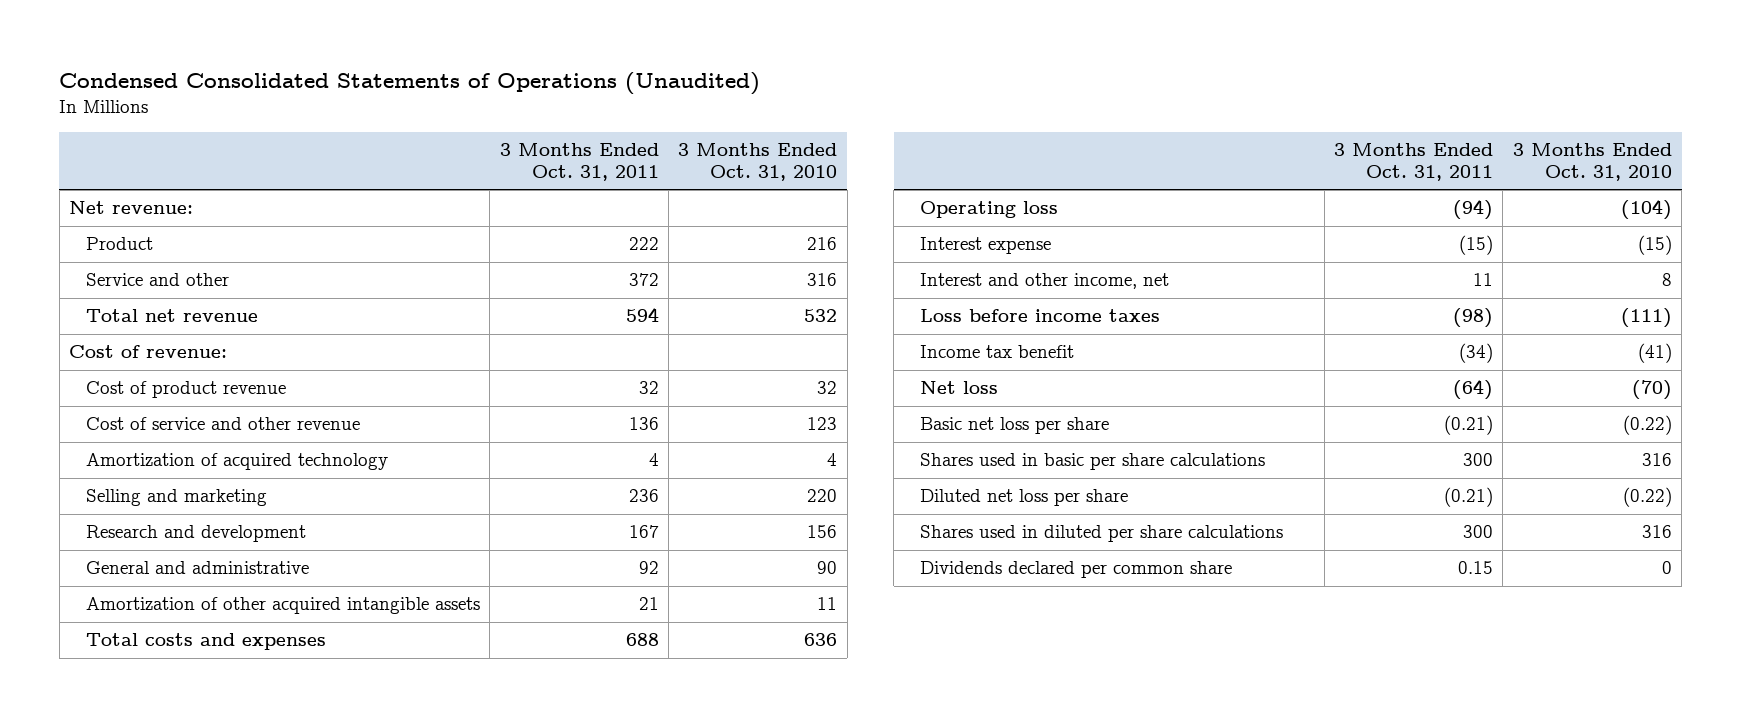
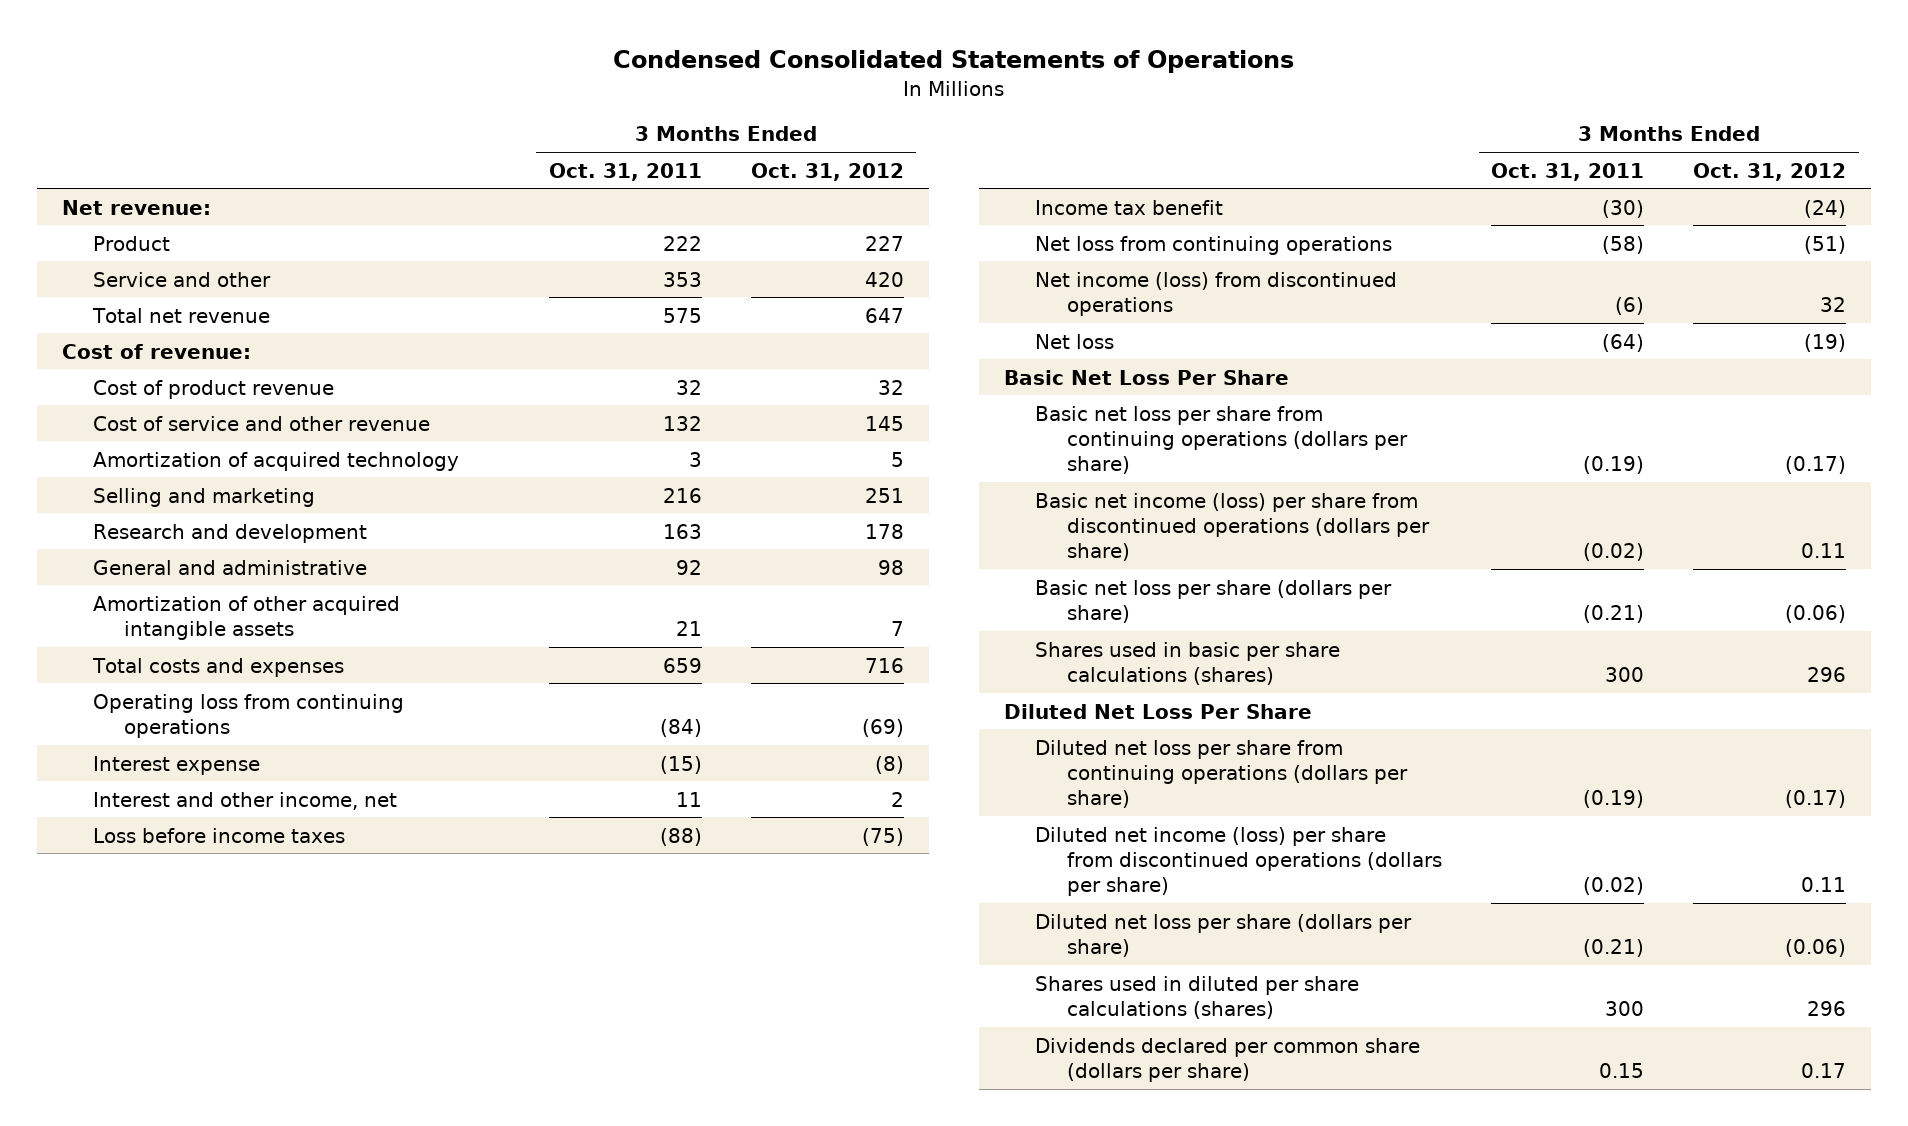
[59,72,761,96] Condensed Consolidated Statements of Operations (Unaudited) -> [612,50,1294,74] Condensed Consolidated Statements of Operations
[678,143,838,181] 3 Months Ended Oct. 31, 2010 -> none
none -> [751,162,905,181] Oct. 31, 2012
[628,273,659,287] 372 -> [662,271,702,287] 353
[625,307,659,323] 594 -> [662,307,702,323] 575
[628,417,659,431] 136 -> [662,415,702,431] 132
[648,453,659,467] 4 -> [688,451,702,467] 3
[628,489,659,503] 236 -> [662,487,702,503] 216
[628,525,659,539] 167 -> [662,523,702,539] 163
[625,633,659,647] 688 -> [662,657,702,673] 659
[920,201,1059,219] Operating loss -> [93,693,405,738] Operating loss from continuing operations
[1453,199,1494,221] (94) -> [659,718,702,737] (84)
[1453,308,1494,329] (98) -> [659,827,702,846] (88)
[1459,343,1494,364] (34) -> [1601,199,1644,218] (30)
none -> [1035,235,1393,255] Net loss from continuing operations
none -> [1035,271,1398,316] Net income (loss) from discontinued operations
none -> [1003,369,1289,385] Basic Net Loss Per Share
none -> [1035,405,1408,475] Basic net loss per share from continuing operations (dollars per share)
none -> [1035,492,1430,562] Basic net income (loss) per share from discontinued operations (dollars per share)
[920,417,1110,435] Basic net loss per share -> [1035,579,1393,623] Basic net loss per share (dollars per share)
[920,453,1266,471] Shares used in basic per share calculations -> [1035,641,1341,685] Shares used in basic per share calculations (shares)
none -> [1003,703,1312,719] Diluted Net Loss Per Share
none -> [1035,739,1408,809] Diluted net loss per share from continuing operations (dollars per share)
none -> [1035,826,1442,897] Diluted net income (loss) per share from discontinued operations (dollars per share)
[920,489,1129,507] Diluted net loss per share -> [1035,913,1413,957] Diluted net loss per share (dollars per share)
[920,525,1284,543] Shares used in diluted per share calculations -> [1035,975,1360,1019] Shares used in diluted per share calculations (shares)
[920,561,1233,579] Dividends declared per common share -> [1035,1037,1421,1082] Dividends declared per common share (dollars per share)

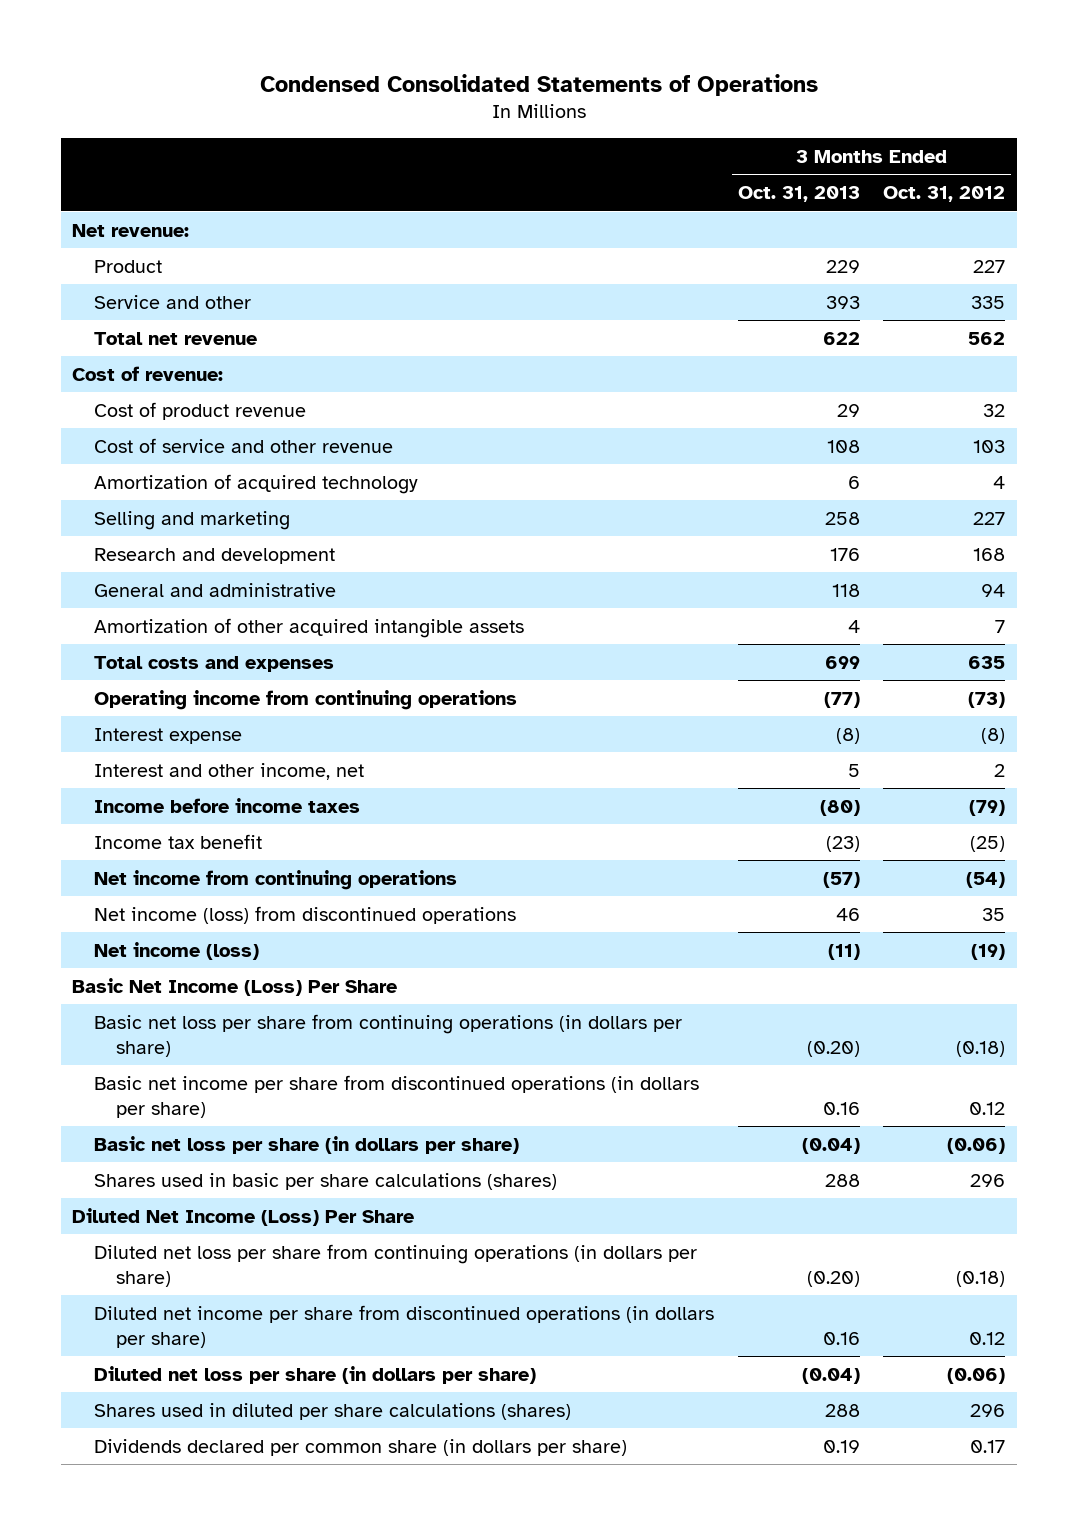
[548,162,702,181] Oct. 31, 2011 -> none
none -> [737,186,860,203] Oct. 31, 2013
[865,271,905,287] 420 -> [971,295,1006,309] 335
[865,307,905,323] 647 -> [968,331,1006,345] 562
[865,415,905,431] 145 -> [973,439,1006,453] 103
[891,451,905,467] 5 -> [993,475,1006,489] 4
[865,487,905,503] 251 -> [973,511,1006,525] 227
[865,523,905,539] 178 -> [973,547,1006,561] 168
[878,559,905,575] 98 -> [981,583,1006,597] 94
[865,657,905,673] 716 -> [968,655,1006,669] 635
[93,693,405,738] Operating loss from continuing operations -> [94,689,518,710] Operating income from continuing operations
[862,718,905,737] (69) -> [968,691,1006,708] (73)
[93,827,346,843] Loss before income taxes -> [94,797,361,813] Income before income taxes
[862,827,905,846] (75) -> [969,799,1006,816] (79)
[1804,199,1847,218] (24) -> [970,835,1006,852] (25)
[1035,235,1393,255] Net loss from continuing operations -> [94,869,458,890] Net income from continuing operations
[1804,235,1847,254] (51) -> [966,871,1006,888] (54)
[1820,296,1847,312] 32 -> [982,907,1006,921] 35
[1035,333,1115,349] Net loss -> [94,941,260,960] Net income (loss)
[1003,369,1289,385] Basic Net Loss Per Share -> [72,977,398,996] Basic Net Income (Loss) Per Share
[1035,405,1408,475] Basic net loss per share from continuing operations (dollars per share) -> [94,1013,683,1057] Basic net loss per share from continuing operations (in dollars per share)
[1785,456,1847,475] (0.17) -> [956,1040,1006,1057] (0.18)
[1035,492,1430,562] Basic net income (loss) per share from discontinued operations (dollars per share) -> [94,1074,700,1118] Basic net income per share from discontinued operations (in dollars per share)
[1801,543,1847,559] 0.11 -> [969,1101,1006,1115] 0.12
[1035,579,1393,623] Basic net loss per share (dollars per share) -> [94,1135,520,1154] Basic net loss per share (in dollars per share)
[1003,703,1312,719] Diluted Net Loss Per Share -> [72,1207,415,1226] Diluted Net Income (Loss) Per Share
[1035,739,1408,809] Diluted net loss per share from continuing operations (dollars per share) -> [94,1243,698,1287] Diluted net loss per share from continuing operations (in dollars per share)
[1785,790,1847,809] (0.17) -> [956,1270,1006,1287] (0.18)
[1035,826,1442,897] Diluted net income (loss) per share from discontinued operations (dollars per share) -> [94,1304,715,1348] Diluted net income per share from discontinued operations (in dollars per share)
[1801,877,1847,893] 0.11 -> [969,1331,1006,1345] 0.12
[1035,913,1413,957] Diluted net loss per share (dollars per share) -> [94,1365,537,1384] Diluted net loss per share (in dollars per share)
[1035,1037,1421,1082] Dividends declared per common share (dollars per share) -> [94,1438,628,1456] Dividends declared per common share (in dollars per share)

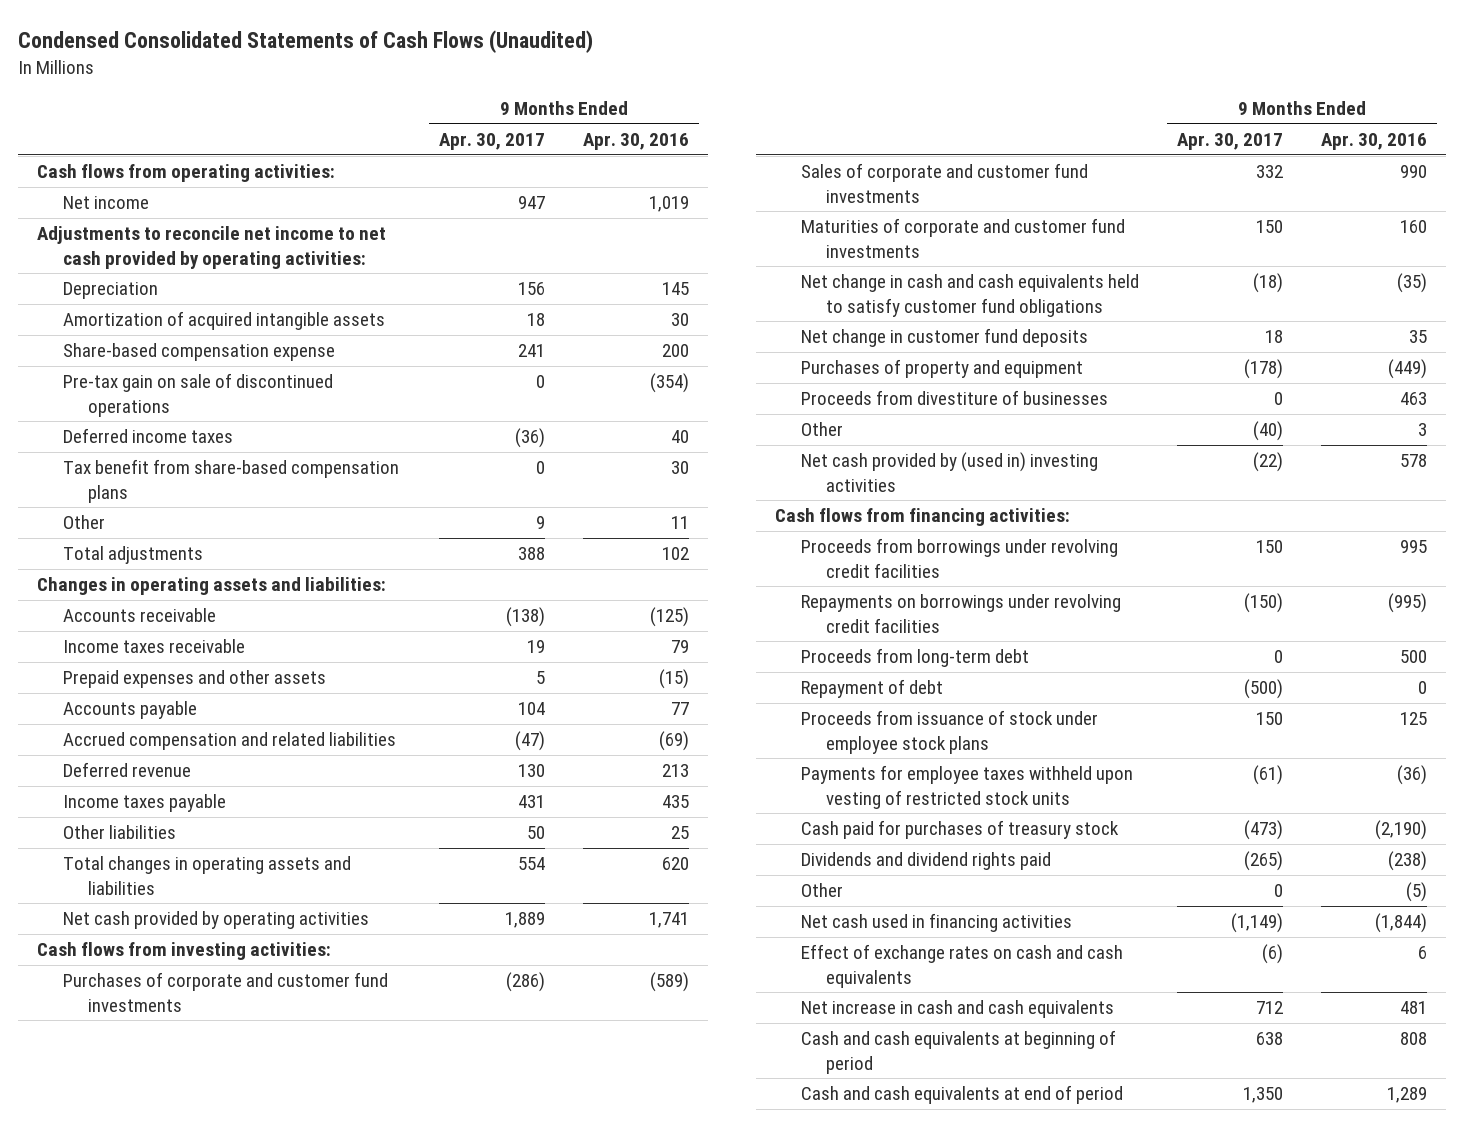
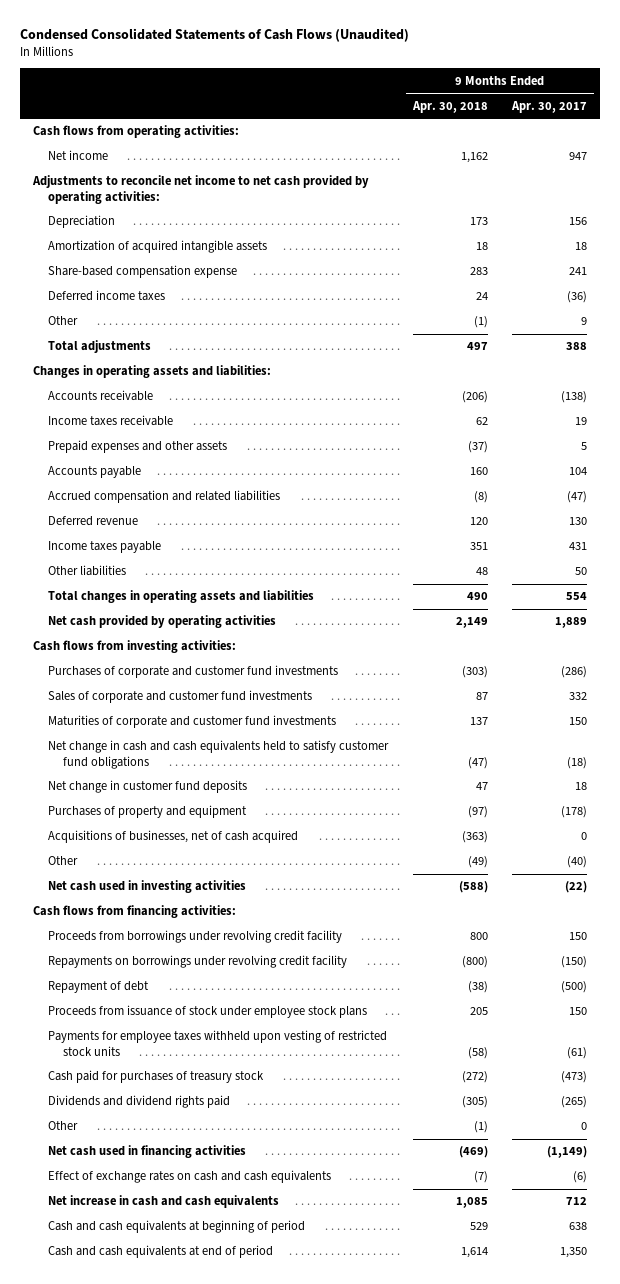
[583,133,690,151] Apr. 30, 2016 -> none
none -> [411,100,488,113] Apr. 30, 2018
[62,373,333,417] Pre-tax gain on sale of discontinued operations -> none
[62,459,399,503] Tax benefit from share-based compensation plans -> none
[800,390,1108,406] Proceeds from divestiture of businesses -> none
none -> [47,830,298,844] Acquisitions of businesses, net of cash acquired
[800,452,1098,492] Net cash provided by (used in) investing activities -> [47,880,246,894] Net cash used in investing activities
[800,648,1029,668] Proceeds from long-term debt -> none
[800,538,1118,578] Proceeds from borrowings under revolving credit facilities -> [47,930,342,944] Proceeds from borrowings under revolving credit facility
[800,594,1121,633] Repayments on borrowings under revolving credit facilities -> [47,955,347,969] Repayments on borrowings under revolving credit facility

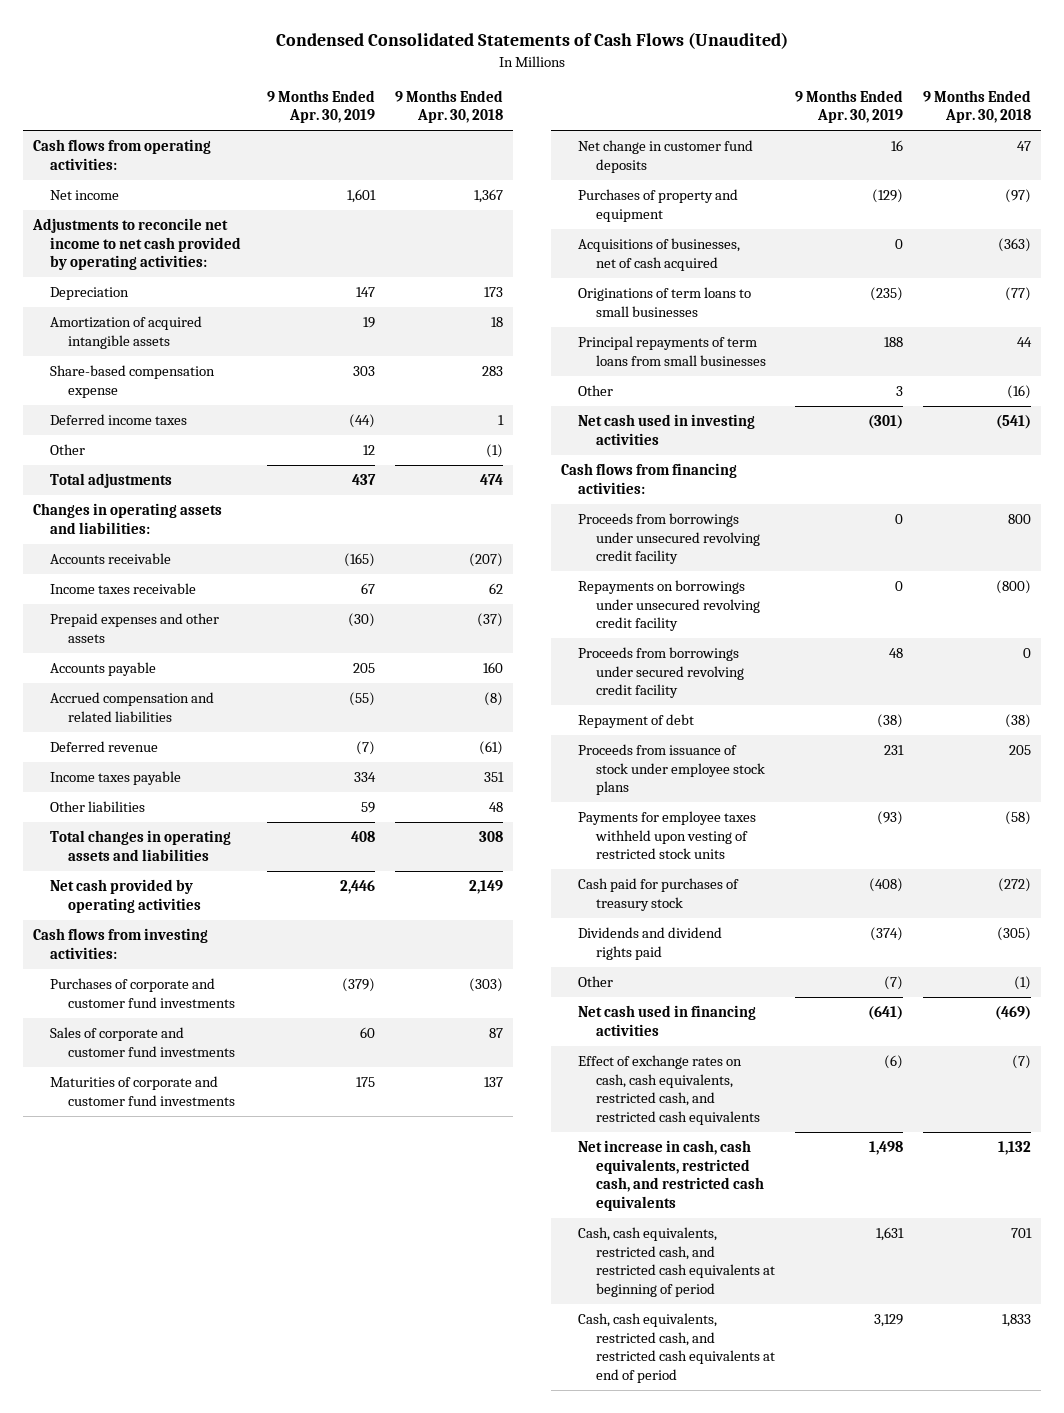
[511,100,588,113] Apr. 30, 2017 -> none
none -> [267,89,376,124] 9 Months Ended Apr. 30, 2019
[460,152,488,164] 1,162 -> [474,189,504,204] 1,367
[475,292,488,301] 24 -> [498,415,505,426] 1
[466,342,488,351] 497 -> [480,474,504,486] 474
[461,391,488,404] (206) -> [469,553,504,568] (207)
[469,517,488,526] 120 -> [479,741,504,756] (61)
[466,592,488,601] 490 -> [479,831,504,843] 308
[47,740,389,770] Net change in cash and cash equivalents held to satisfy customer fund obligations -> none
none -> [578,287,752,317] Originations of term loans to small businesses
none -> [578,336,766,366] Principal repayments of term loans from small businesses
[467,856,488,869] (49) -> [1007,385,1032,400] (16)
[458,881,488,894] (588) -> [996,415,1032,430] (541)
[47,930,342,944] Proceeds from borrowings under revolving credit facility -> [578,513,760,565] Proceeds from borrowings under unsecured revolving credit facility
[47,955,347,969] Repayments on borrowings under revolving credit facility -> [578,580,760,632] Repayments on borrowings under unsecured revolving credit facility
none -> [578,647,744,699] Proceeds from borrowings under secured revolving credit facility
[47,1170,331,1184] Effect of exchange rates on cash and cash equivalents -> [578,1055,760,1125] Effect of exchange rates on cash, cash equivalents, restricted cash, and restricted cash equivalents
[47,1195,279,1209] Net increase in cash and cash equivalents -> [578,1140,764,1211] Net increase in cash, cash equivalents, restricted cash, and restricted cash equivalents
[455,1197,488,1209] 1,085 -> [998,1141,1032,1156] 1,132
[47,1220,305,1234] Cash and cash equivalents at beginning of period -> [578,1227,775,1297] Cash, cash equivalents, restricted cash, and restricted cash equivalents at beginning of period
[469,1222,488,1231] 529 -> [1011,1228,1033,1239] 701
[47,1245,273,1259] Cash and cash equivalents at end of period -> [578,1313,775,1383] Cash, cash equivalents, restricted cash, and restricted cash equivalents at end of period
[460,1247,488,1259] 1,614 -> [1002,1314,1032,1328] 1,833

